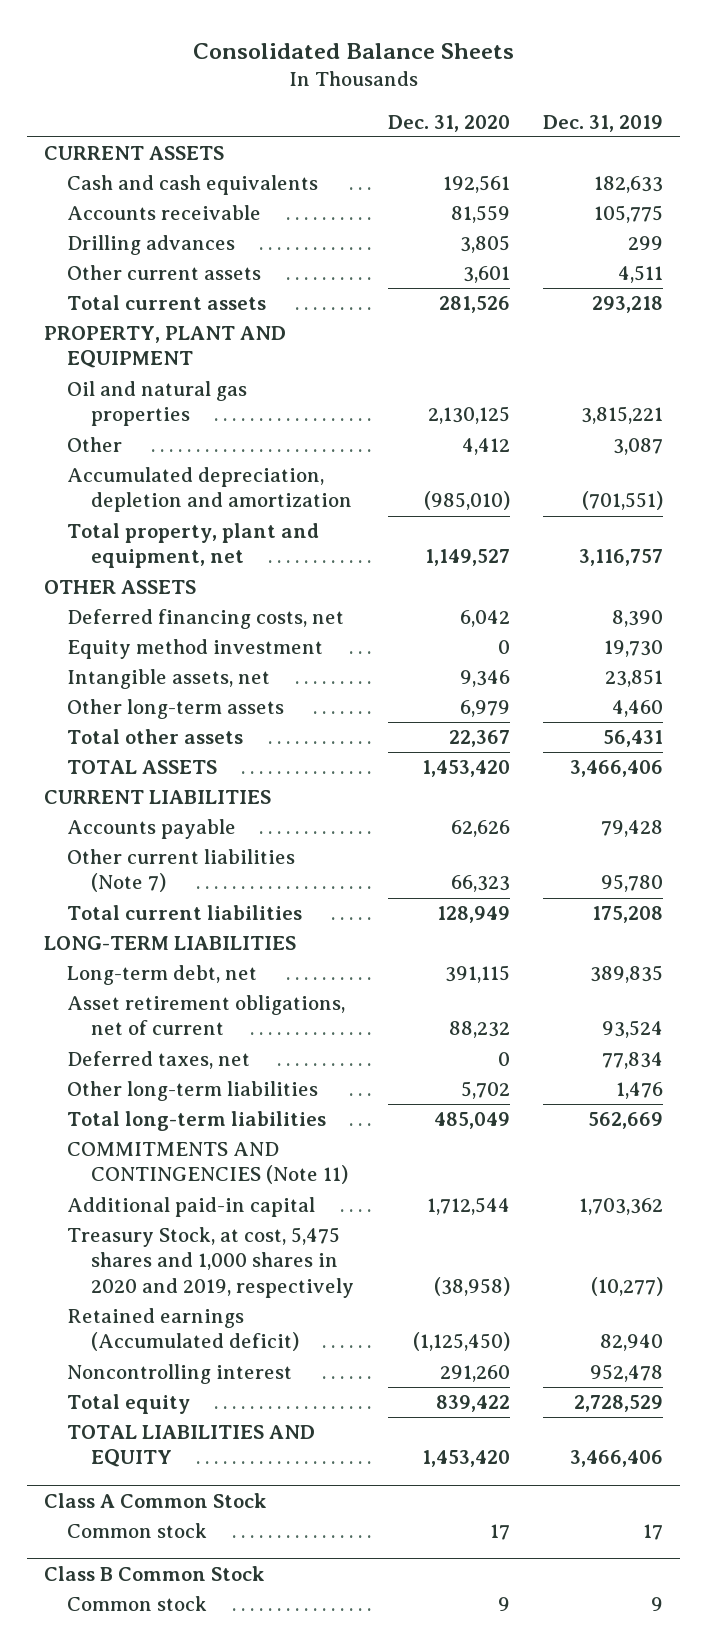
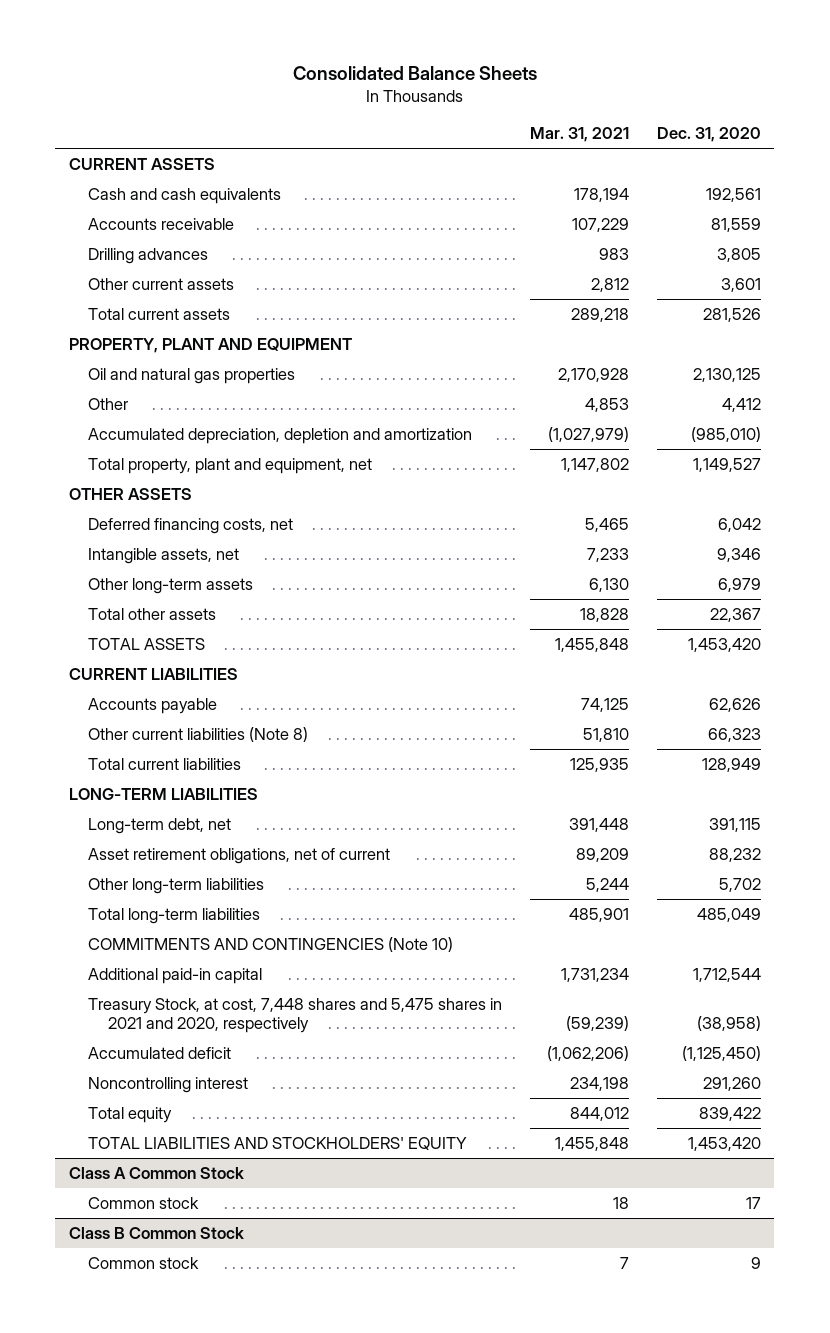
[543,114,664,132] Dec. 31, 2019 -> none
none -> [530,127,630,143] Mar. 31, 2021
[67,639,324,660] Equity method investment -> none
[67,849,296,893] Other current liabilities (Note 7) -> [88,726,309,742] Other current liabilities (Note 8)
[67,1051,251,1070] Deferred taxes, net -> none
[67,1142,349,1185] COMMITMENTS AND CONTINGENCIES (Note 11) -> [88,936,454,952] COMMITMENTS AND CONTINGENCIES (Note 10)
[67,1227,355,1298] Treasury Stock, at cost, 5,475 shares and 1,000 shares in 2020 and 2019, respectively -> [88,997,503,1033] Treasury Stock, at cost, 7,448 shares and 5,475 shares in 2021 and 2020, respectively
[67,1308,300,1352] Retained earnings (Accumulated deficit) -> [88,1046,232,1059] Accumulated deficit
[67,1425,316,1468] TOTAL LIABILITIES AND EQUITY -> [88,1136,468,1150] TOTAL LIABILITIES AND STOCKHOLDERS' EQUITY

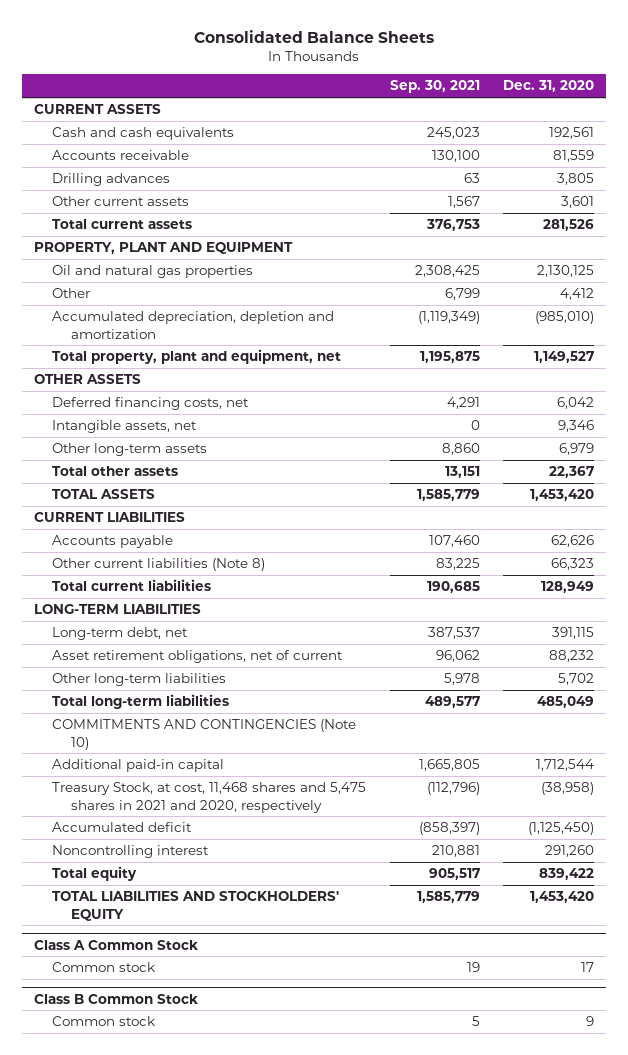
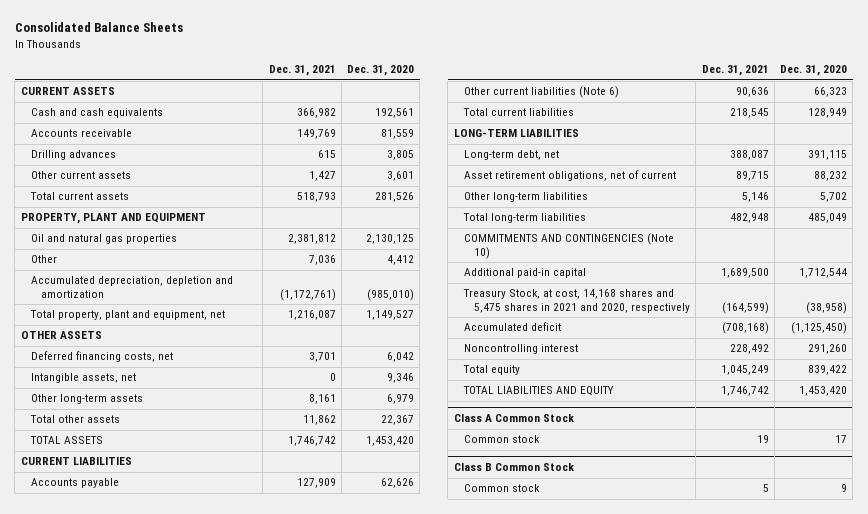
[389,80,480,94] Sep. 30, 2021 -> none
none -> [268,65,336,77] Dec. 31, 2021
[52,558,266,572] Other current liabilities (Note 8) -> [463,86,619,99] Other current liabilities (Note 6)
[52,782,367,813] Treasury Stock, at cost, 11,468 shares and 5,475 shares in 2021 and 2020, respectively -> [462,289,691,314] Treasury Stock, at cost, 14,168 shares and 5,475 shares in 2021 and 2020, respectively
[52,891,340,921] TOTAL LIABILITIES AND STOCKHOLDERS' EQUITY -> [462,386,614,397] TOTAL LIABILITIES AND EQUITY

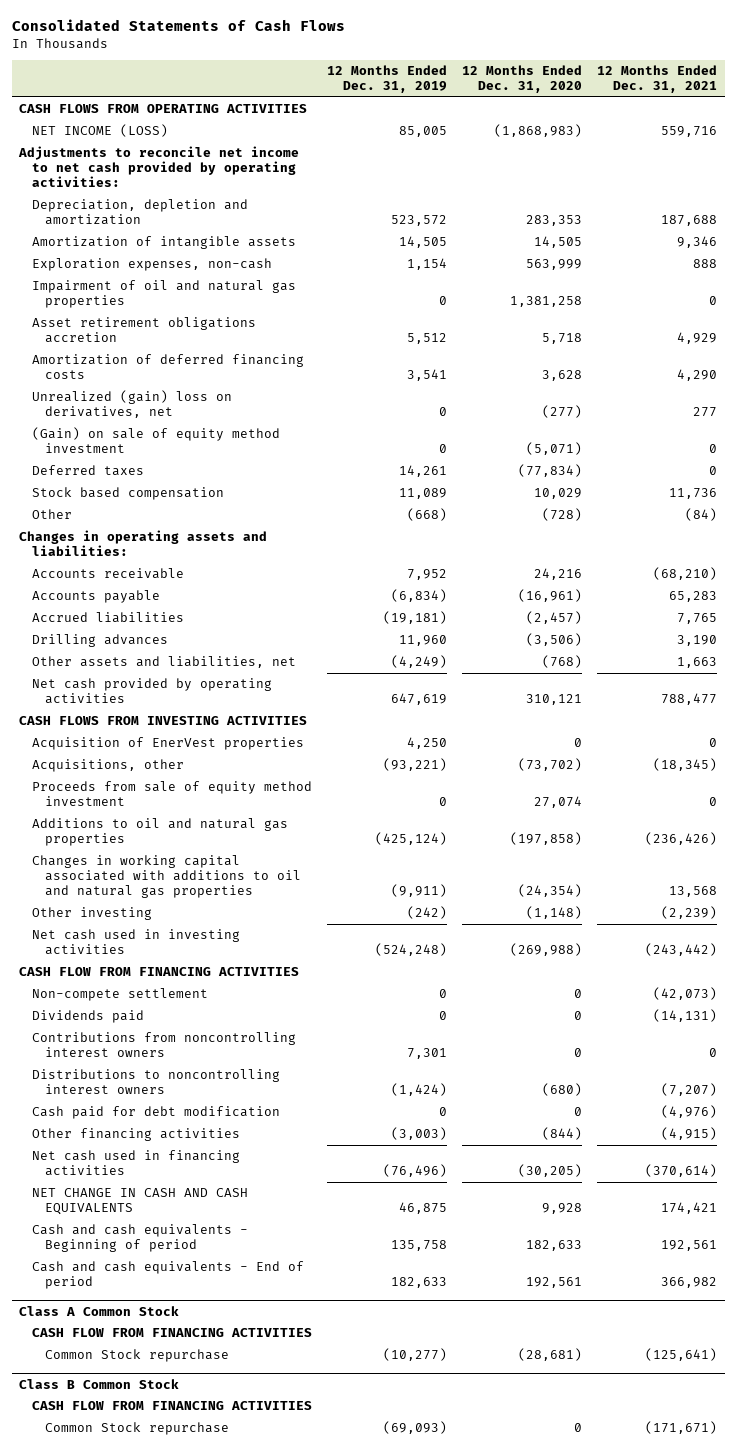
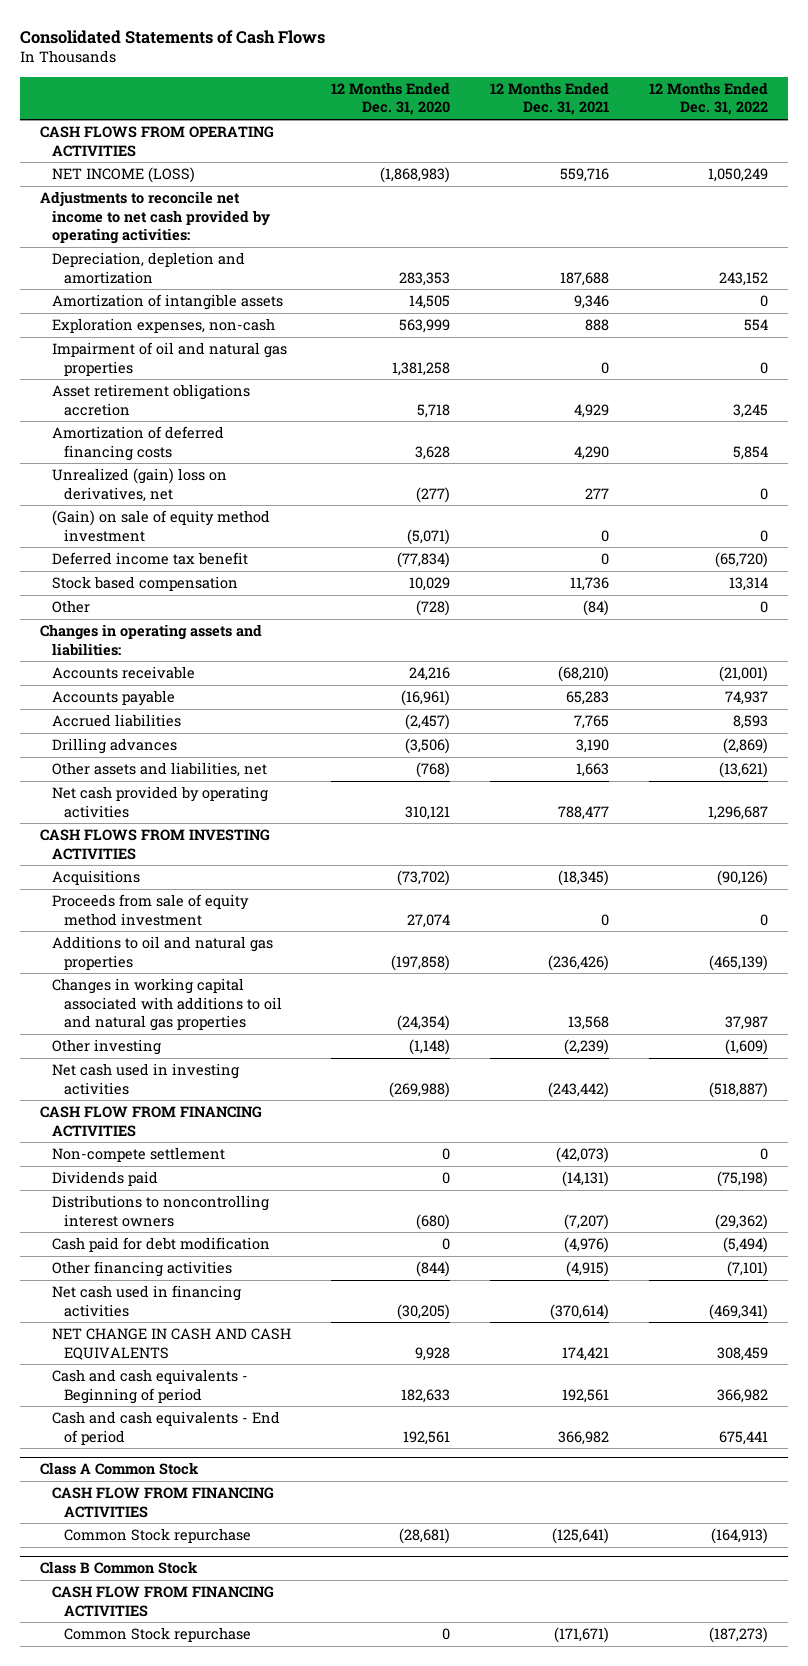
[327,65,448,94] 12 Months Ended Dec. 31, 2019 -> none
none -> [648,81,768,116] 12 Months Ended Dec. 31, 2022
[32,465,145,477] Deferred taxes -> [52,552,249,566] Deferred income tax benefit
[32,737,305,751] Acquisition of EnerVest properties -> none
[32,759,185,773] Acquisitions, other -> [52,870,141,886] Acquisitions
[32,1032,297,1058] Contributions from noncontrolling interest owners -> none

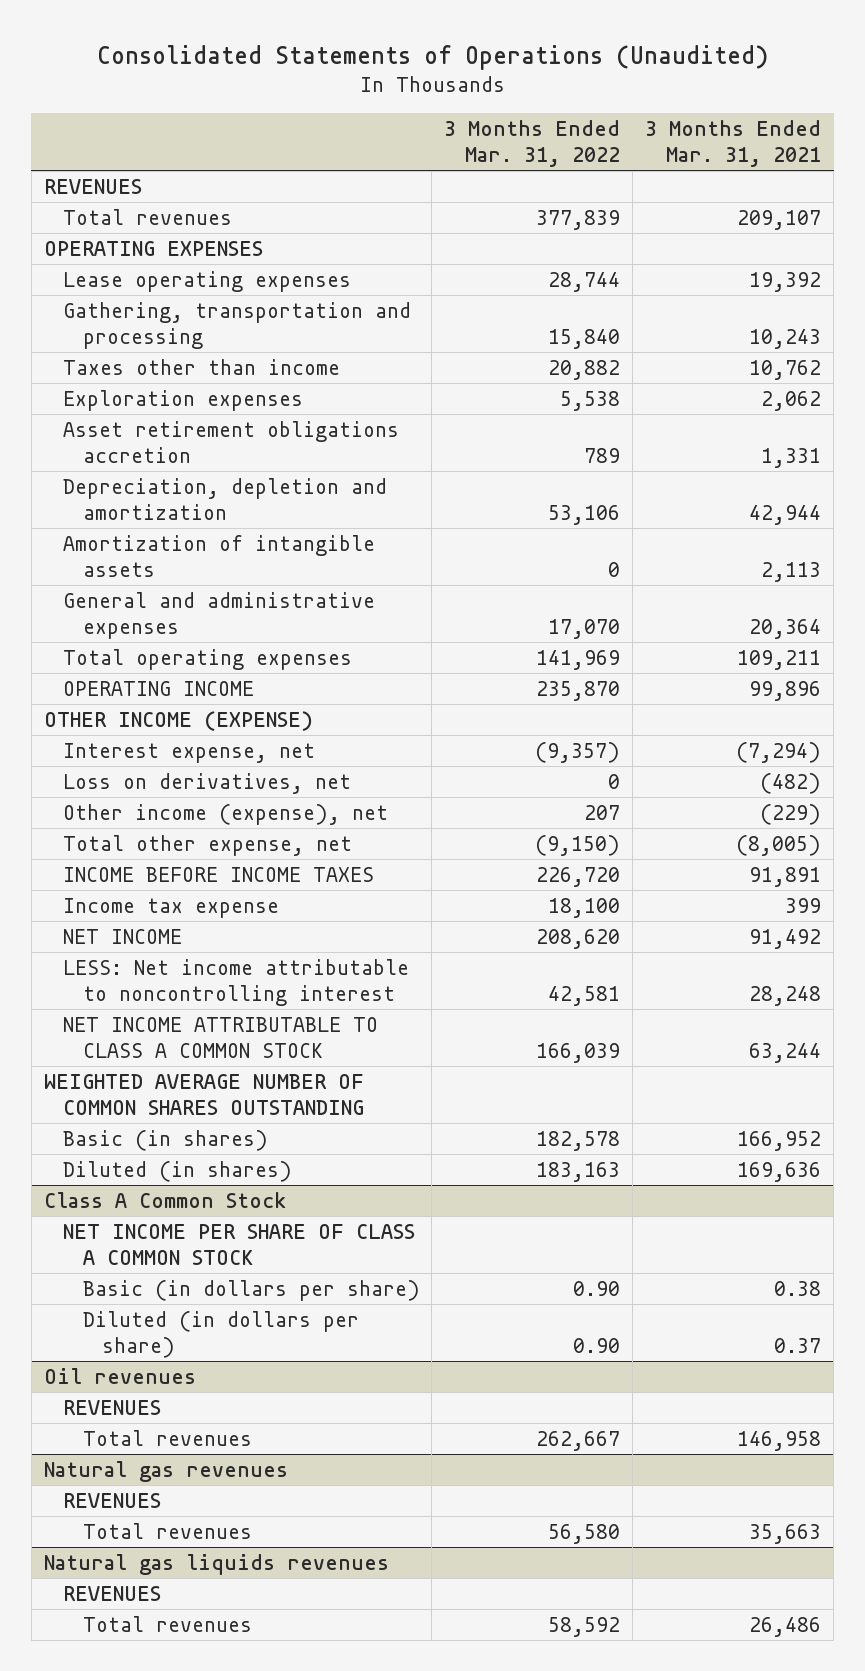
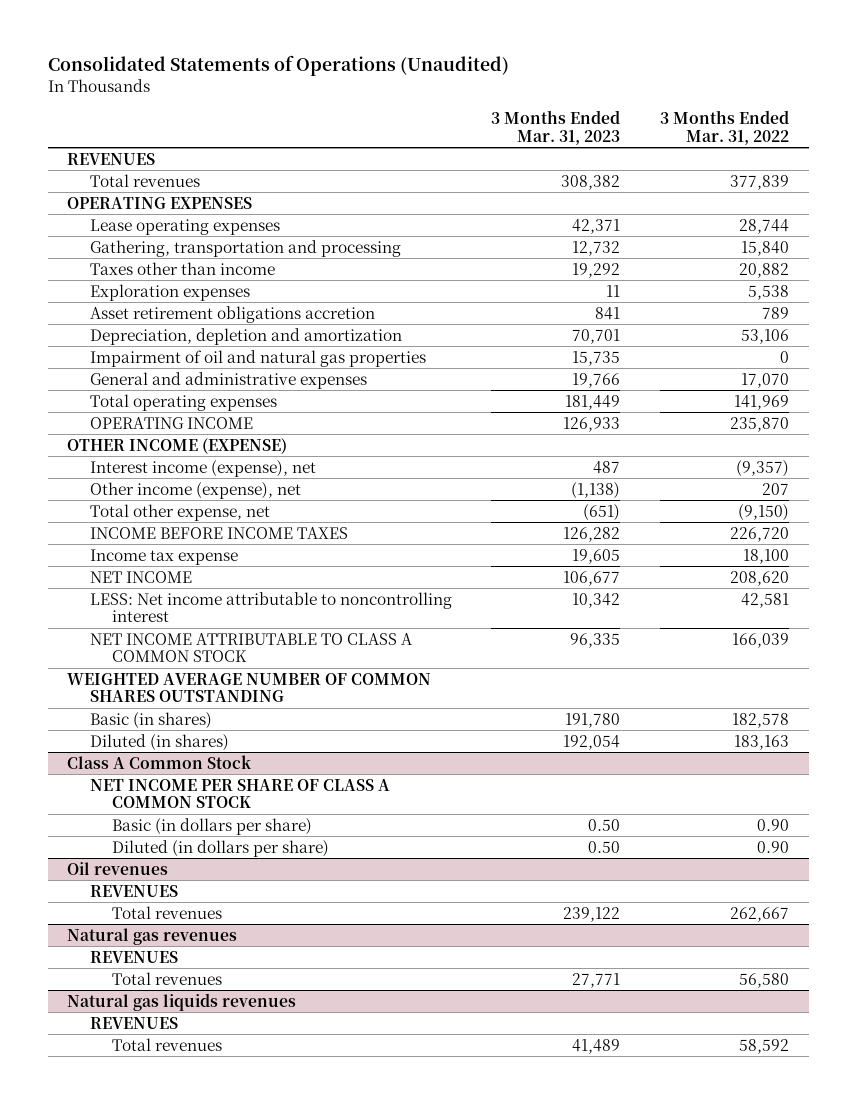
[645,119,822,167] 3 Months Ended Mar. 31, 2021 -> none
none -> [491,110,621,145] 3 Months Ended Mar. 31, 2023
[63,534,376,577] Amortization of intangible assets -> none
none -> [89,349,426,367] Impairment of oil and natural gas properties
[63,772,352,794] Loss on derivatives, net -> none
[63,742,316,763] Interest expense, net -> [89,459,316,477] Interest income (expense), net

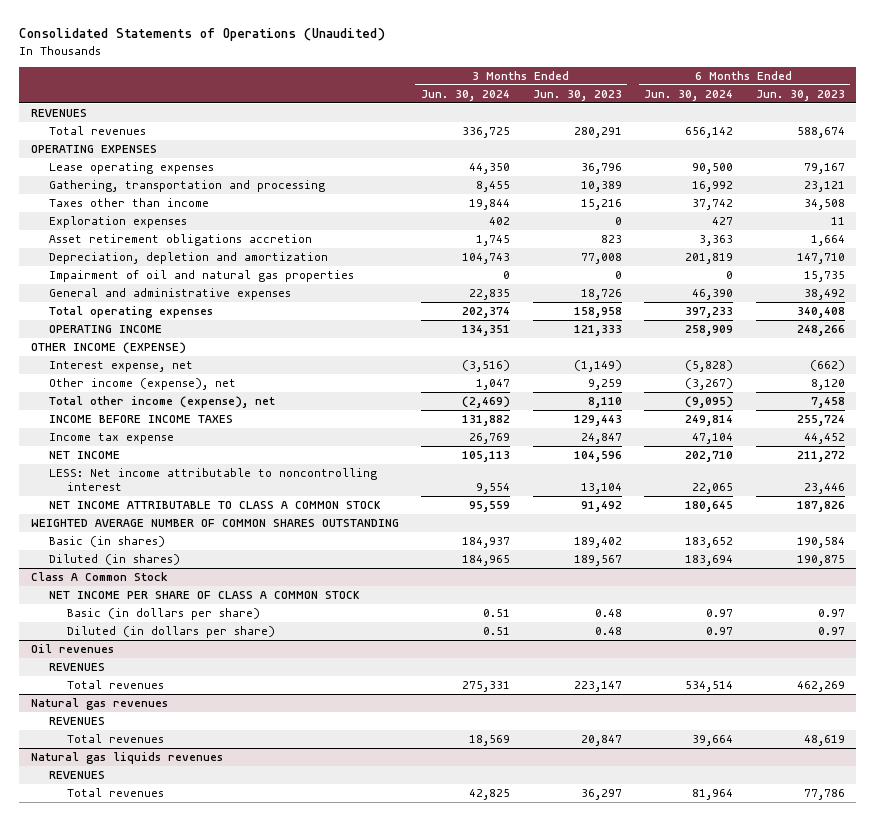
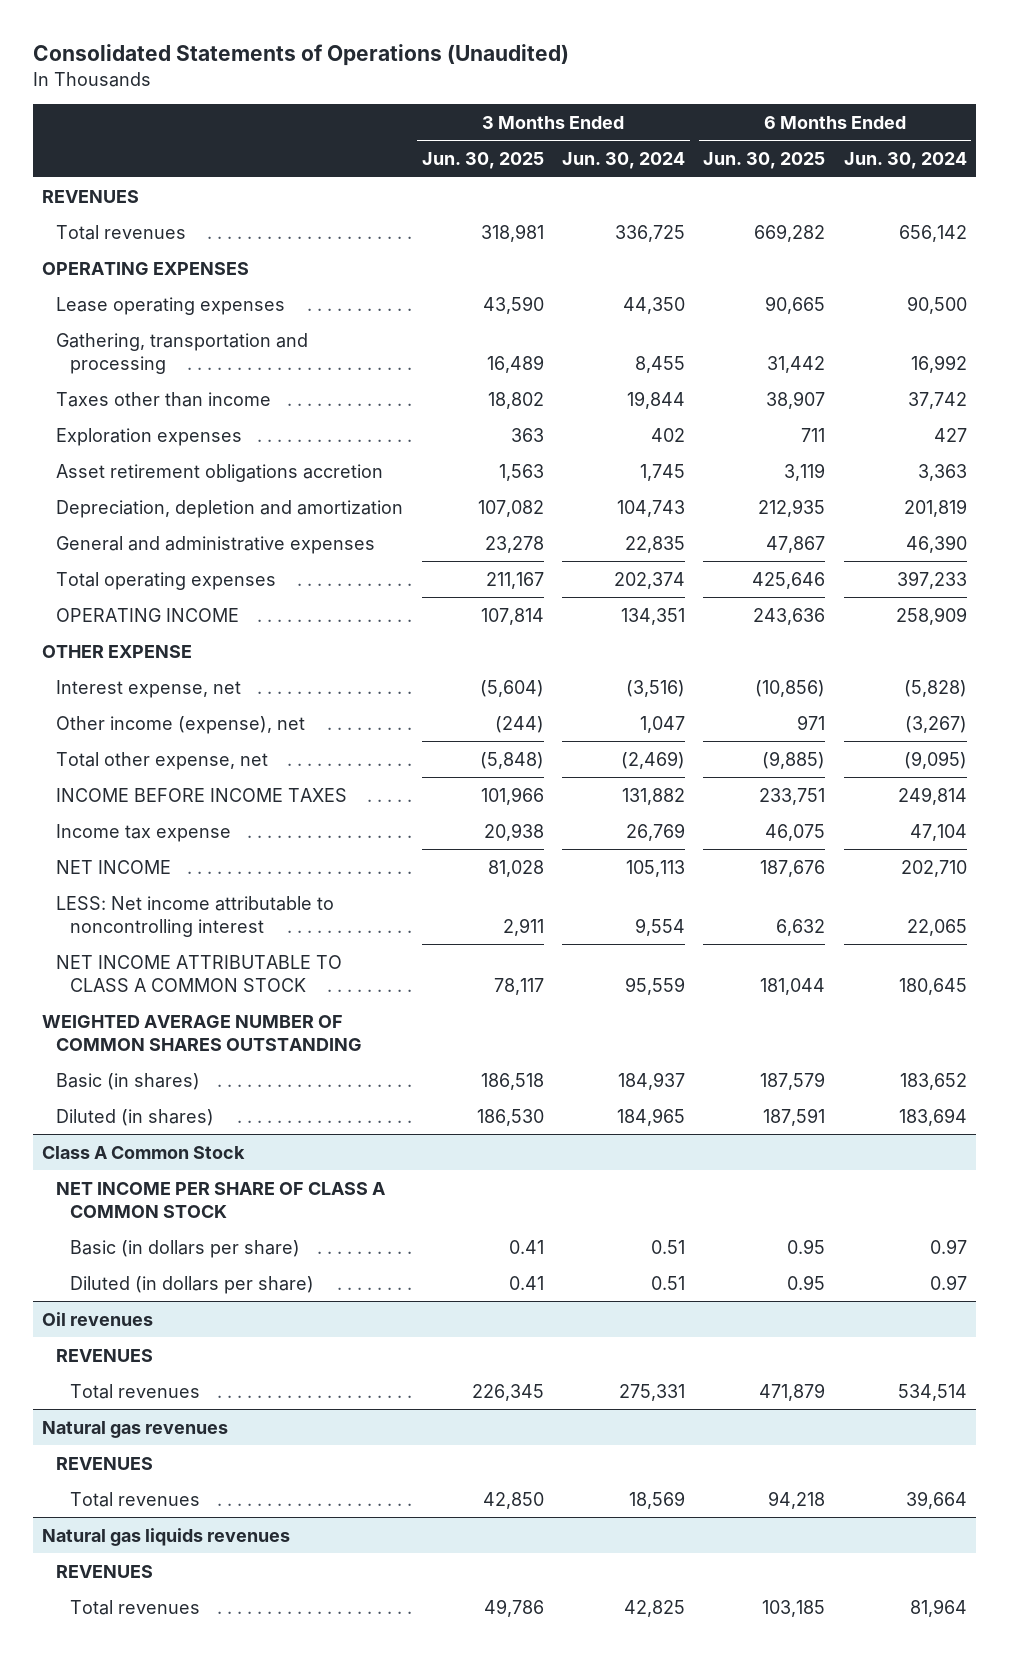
[532,90,622,102] Jun. 30, 2023 -> none
[755,90,845,102] Jun. 30, 2023 -> none
none -> [421,152,544,170] Jun. 30, 2025
none -> [703,152,826,170] Jun. 30, 2025
[48,270,354,283] Impairment of oil and natural gas properties -> none
[30,342,186,355] OTHER INCOME (EXPENSE) -> [42,644,193,658] OTHER EXPENSE
[48,396,275,409] Total other income (expense), net -> [56,751,269,770] Total other expense, net

